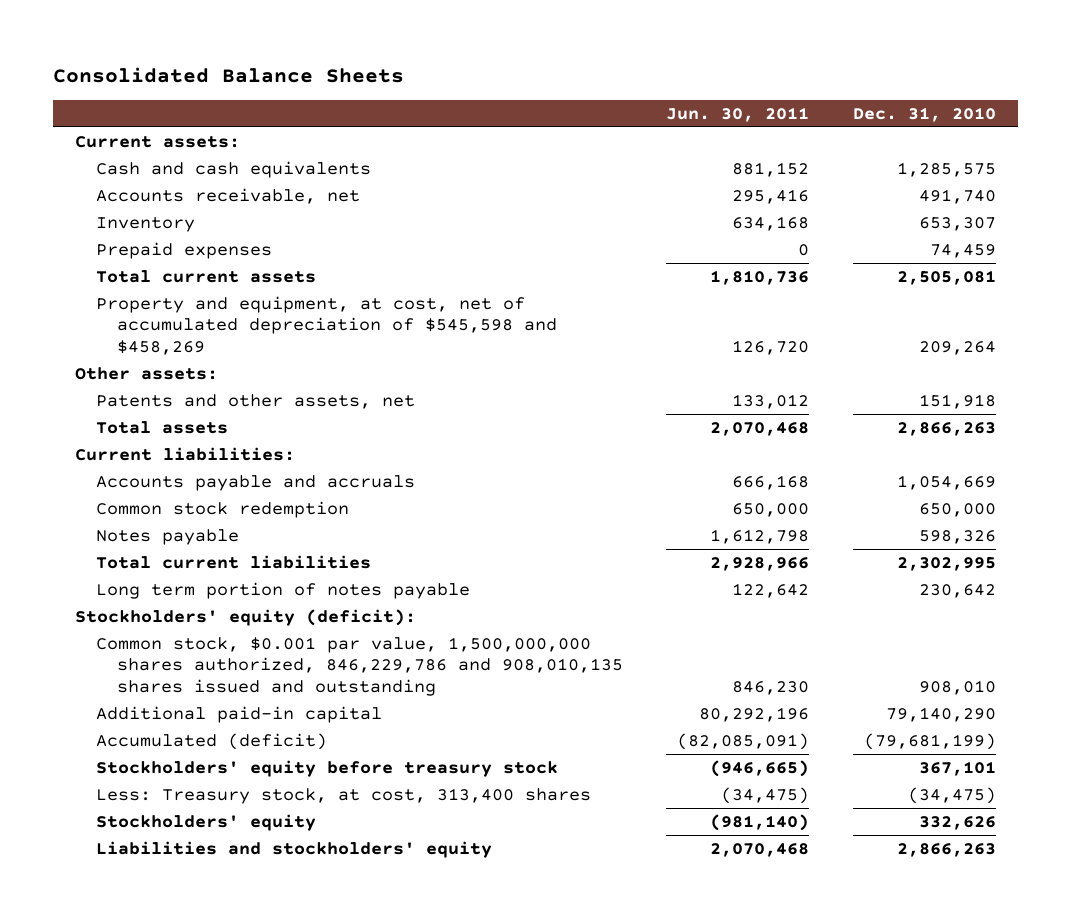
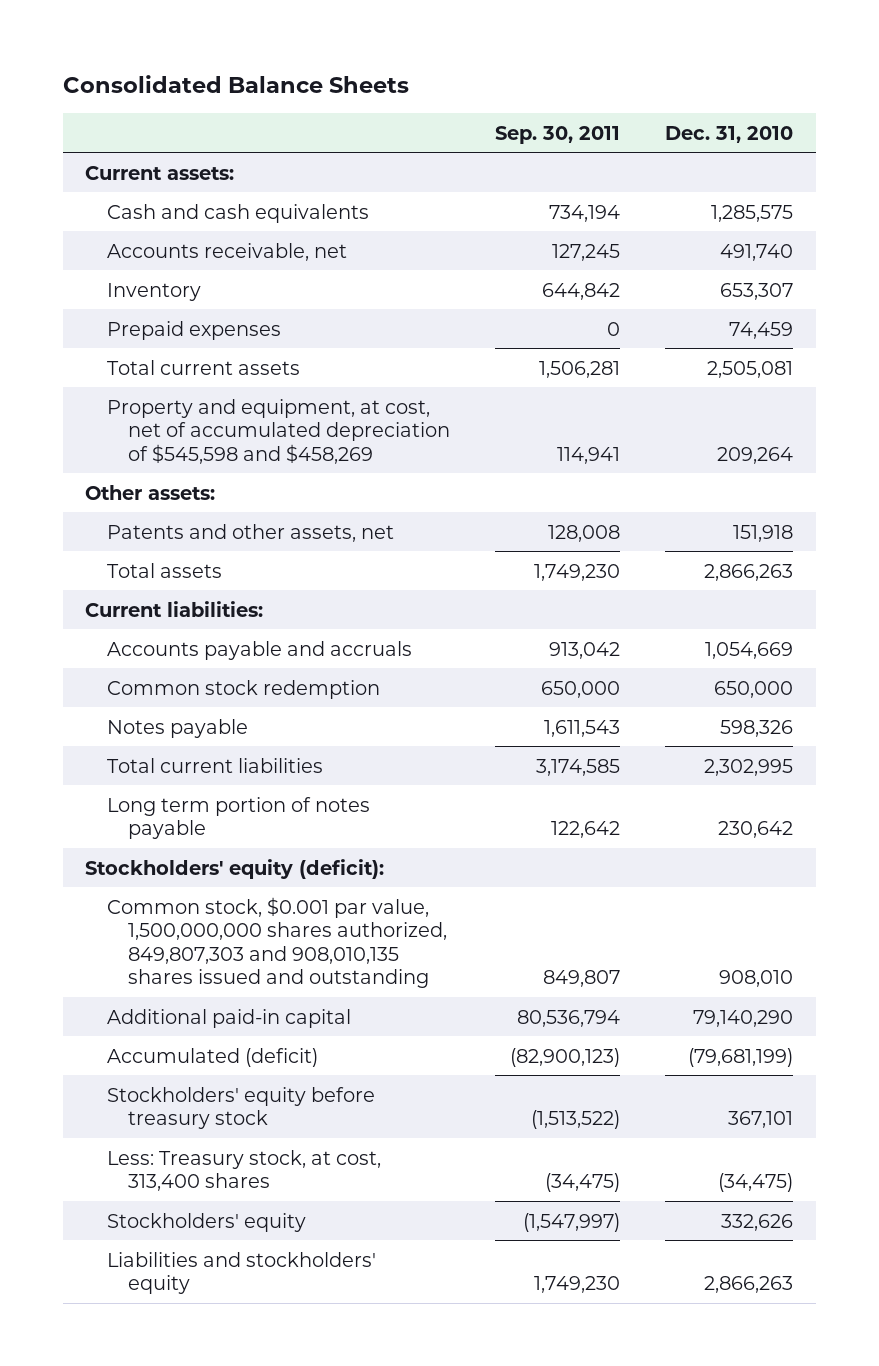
[666,106,810,122] Jun. 30, 2011 -> none
none -> [495,125,621,144] Sep. 30, 2011
[95,636,623,696] Common stock, $0.001 par value, 1,500,000,000 shares authorized, 846,229,786 and 908,010,135 shares issued and outstanding -> [106,896,448,989] Common stock, $0.001 par value, 1,500,000,000 shares authorized, 849,807,303 and 908,010,135 shares issued and outstanding

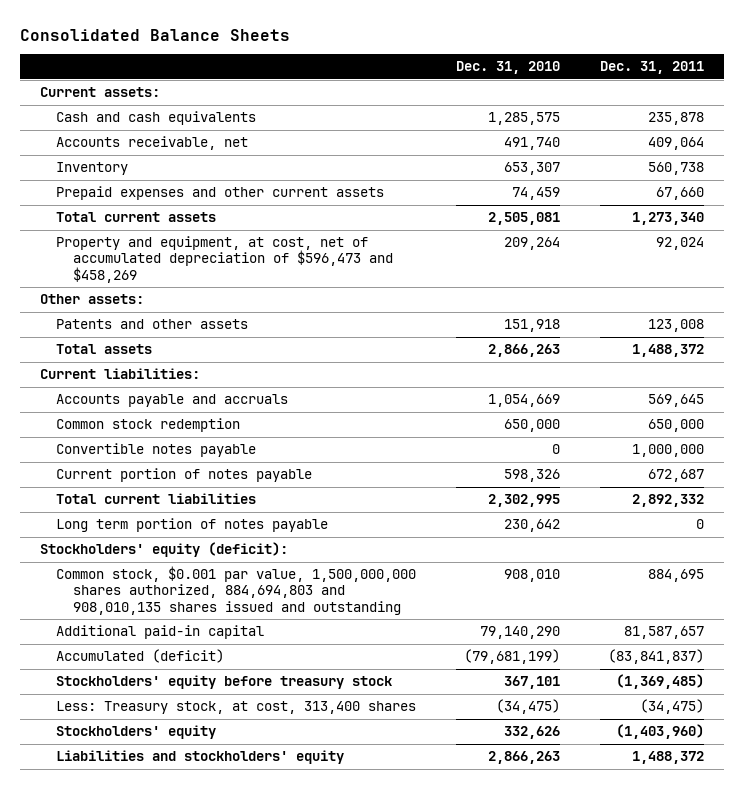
[495,125,621,144] Sep. 30, 2011 -> none
none -> [600,61,705,75] Dec. 31, 2011
[106,320,281,340] Prepaid expenses -> [56,186,385,201] Prepaid expenses and other current assets
[106,398,451,464] Property and equipment, at cost, net of accumulated depreciation of $545,598 and $458,269 -> [56,236,394,283] Property and equipment, at cost, net of accumulated depreciation of $596,473 and $458,269
[106,523,394,542] Patents and other assets, net -> [56,319,249,330] Patents and other assets
none -> [56,443,257,458] Convertible notes payable
[106,718,248,738] Notes payable -> [56,468,313,483] Current portion of notes payable
[106,896,448,989] Common stock, $0.001 par value, 1,500,000,000 shares authorized, 849,807,303 and 908,010,135 shares issued and outstanding -> [56,566,417,615] Common stock, $0.001 par value, 1,500,000,000 shares authorized, 884,694,803 and 908,010,135 shares issued and outstanding

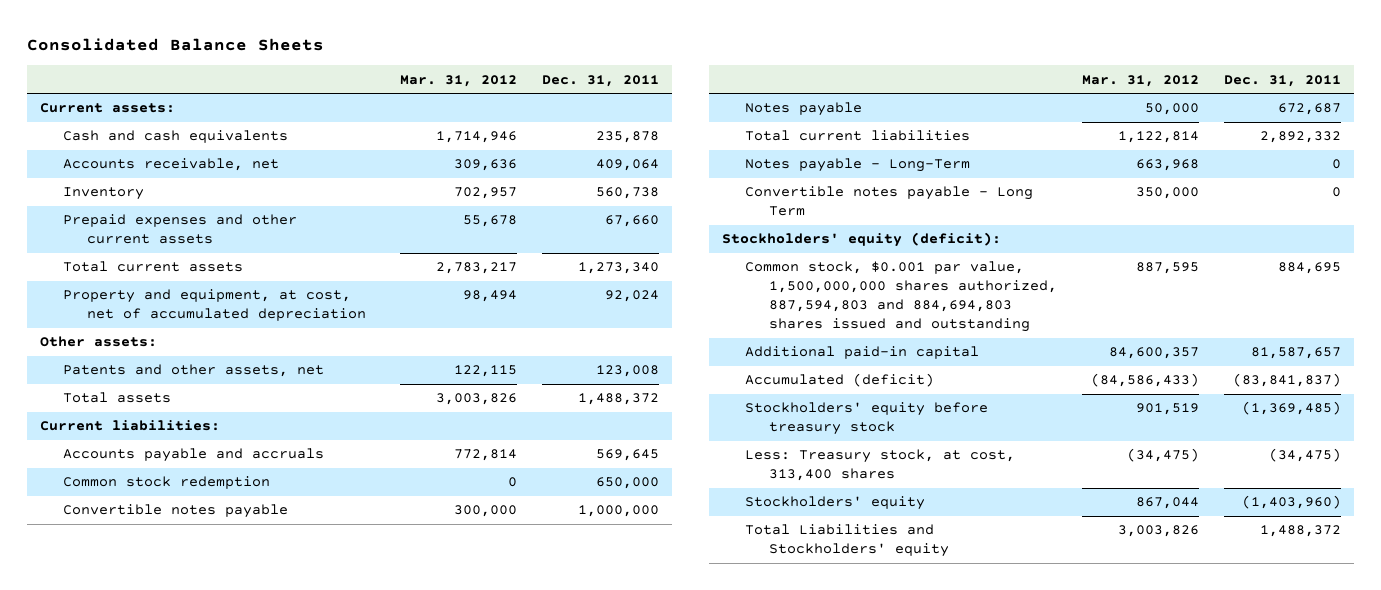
[456,61,561,75] Dec. 31, 2010 -> none
none -> [400,74,518,87] Mar. 31, 2012
[56,236,394,283] Property and equipment, at cost, net of accumulated depreciation of $596,473 and $458,269 -> [63,289,367,322] Property and equipment, at cost, net of accumulated depreciation
[56,319,249,330] Patents and other assets -> [63,364,325,378] Patents and other assets, net
[56,468,313,483] Current portion of notes payable -> [745,102,863,117] Notes payable
none -> [745,158,971,173] Notes payable - Long-Term
[56,518,329,533] Long term portion of notes payable -> [745,186,1034,217] Convertible notes payable - Long Term
[56,566,417,615] Common stock, $0.001 par value, 1,500,000,000 shares authorized, 884,694,803 and 908,010,135 shares issued and outstanding -> [745,261,1058,333] Common stock, $0.001 par value, 1,500,000,000 shares authorized, 887,594,803 and 884,694,803 shares issued and outstanding
[56,750,345,765] Liabilities and stockholders' equity -> [745,524,950,558] Total Liabilities and Stockholders' equity

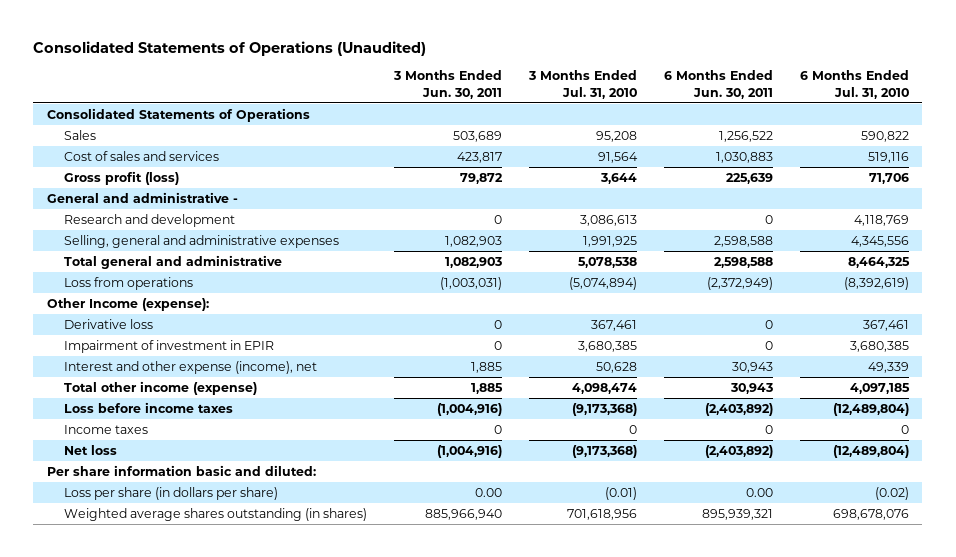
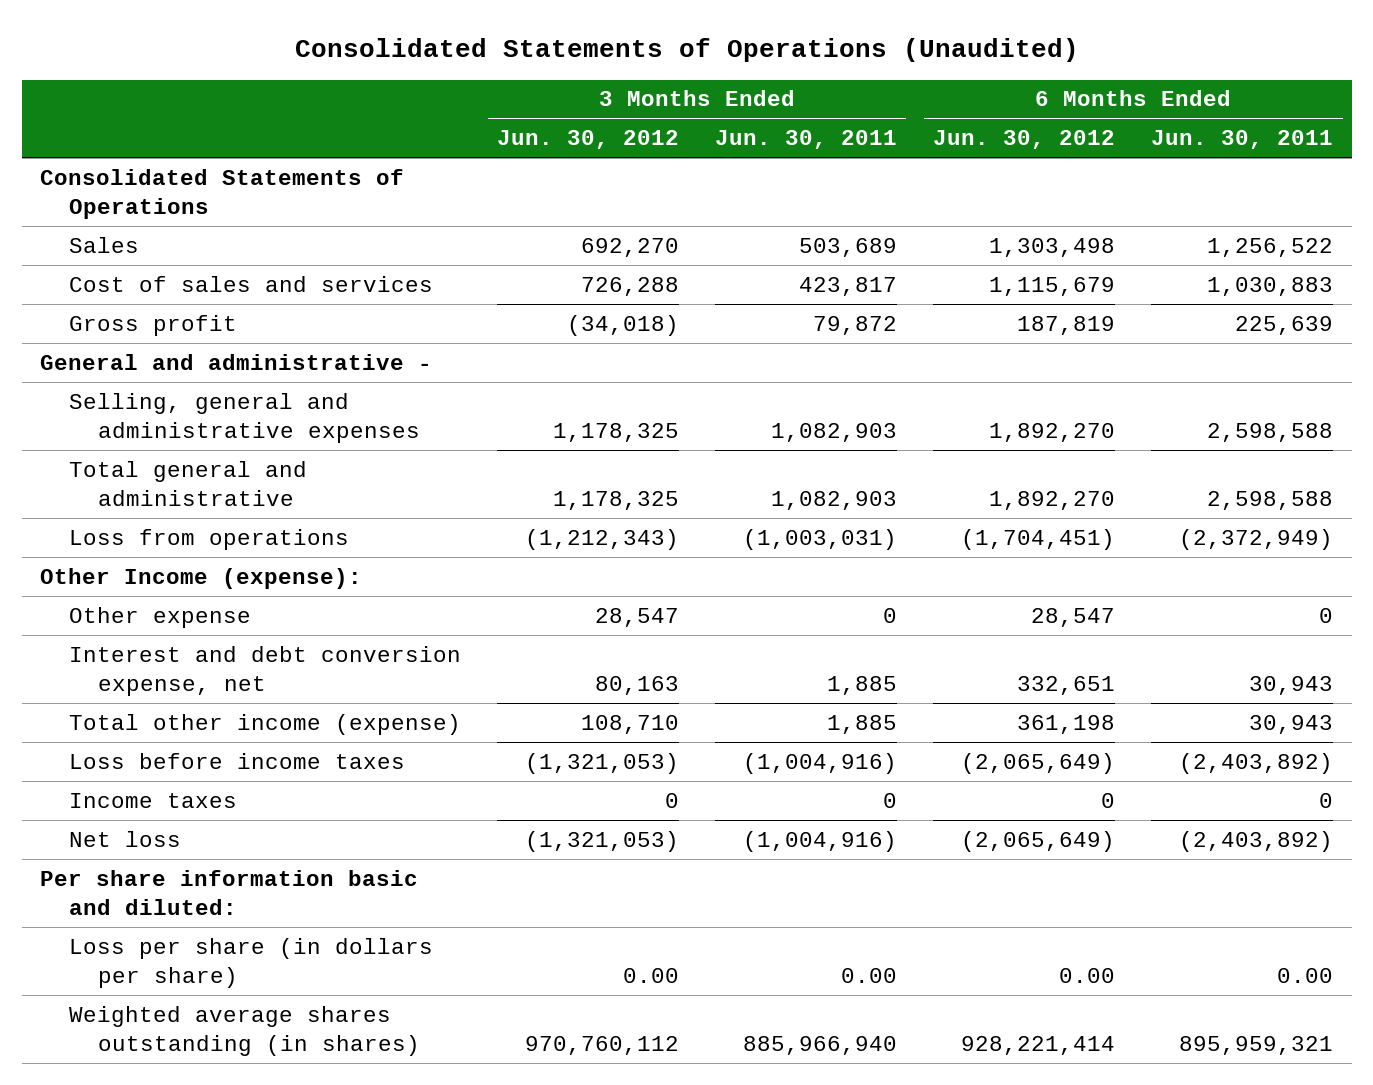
[528,70,638,99] 3 Months Ended Jul. 31, 2010 -> none
[799,70,909,99] 6 Months Ended Jul. 31, 2010 -> none
none -> [497,130,680,150] Jun. 30, 2012
none -> [933,130,1116,150] Jun. 30, 2012
[64,171,180,186] Gross profit (loss) -> [68,314,237,336] Gross profit
[64,214,236,228] Research and development -> none
[64,319,154,330] Derivative loss -> none
[64,340,275,354] Impairment of investment in EPIR -> none
none -> [68,606,251,628] Other expense
[64,361,318,375] Interest and other expense (income), net -> [68,645,461,697] Interest and debt conversion expense, net
[701,509,773,521] 895,939,321 -> [1179,1036,1334,1056] 895,959,321

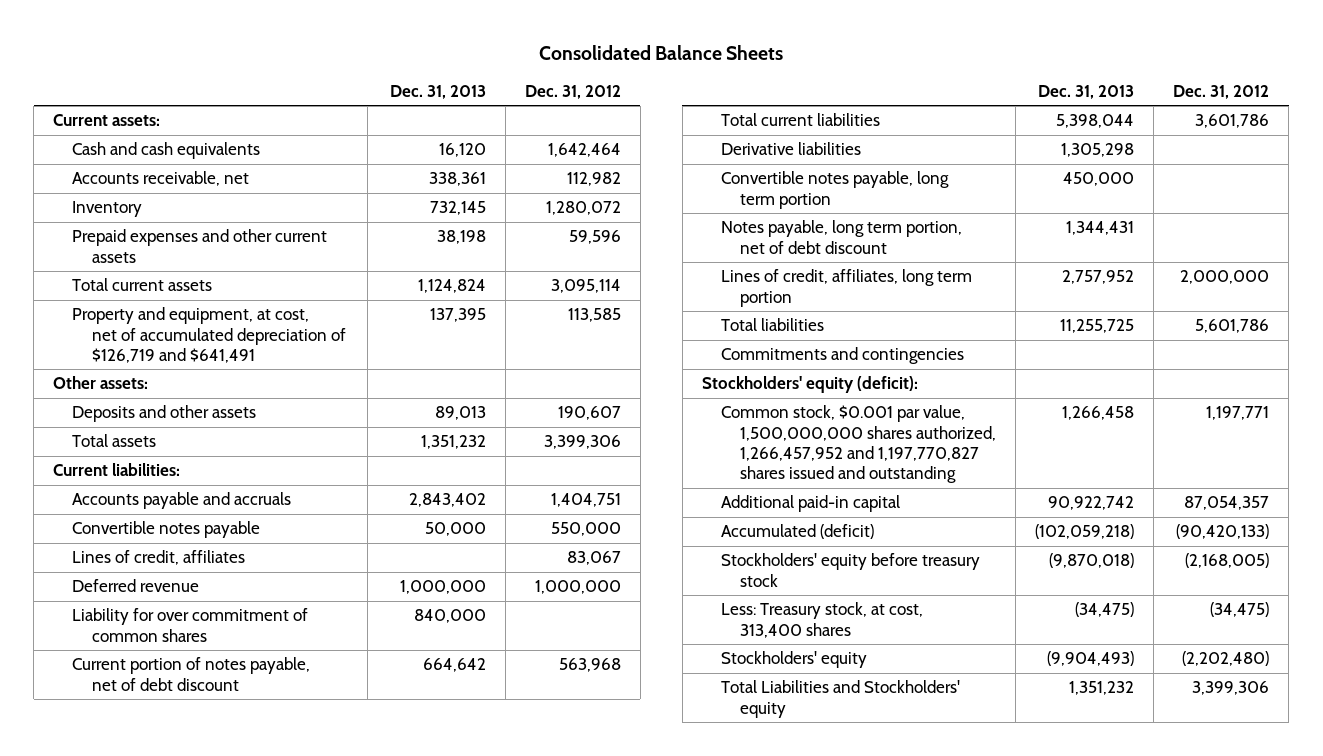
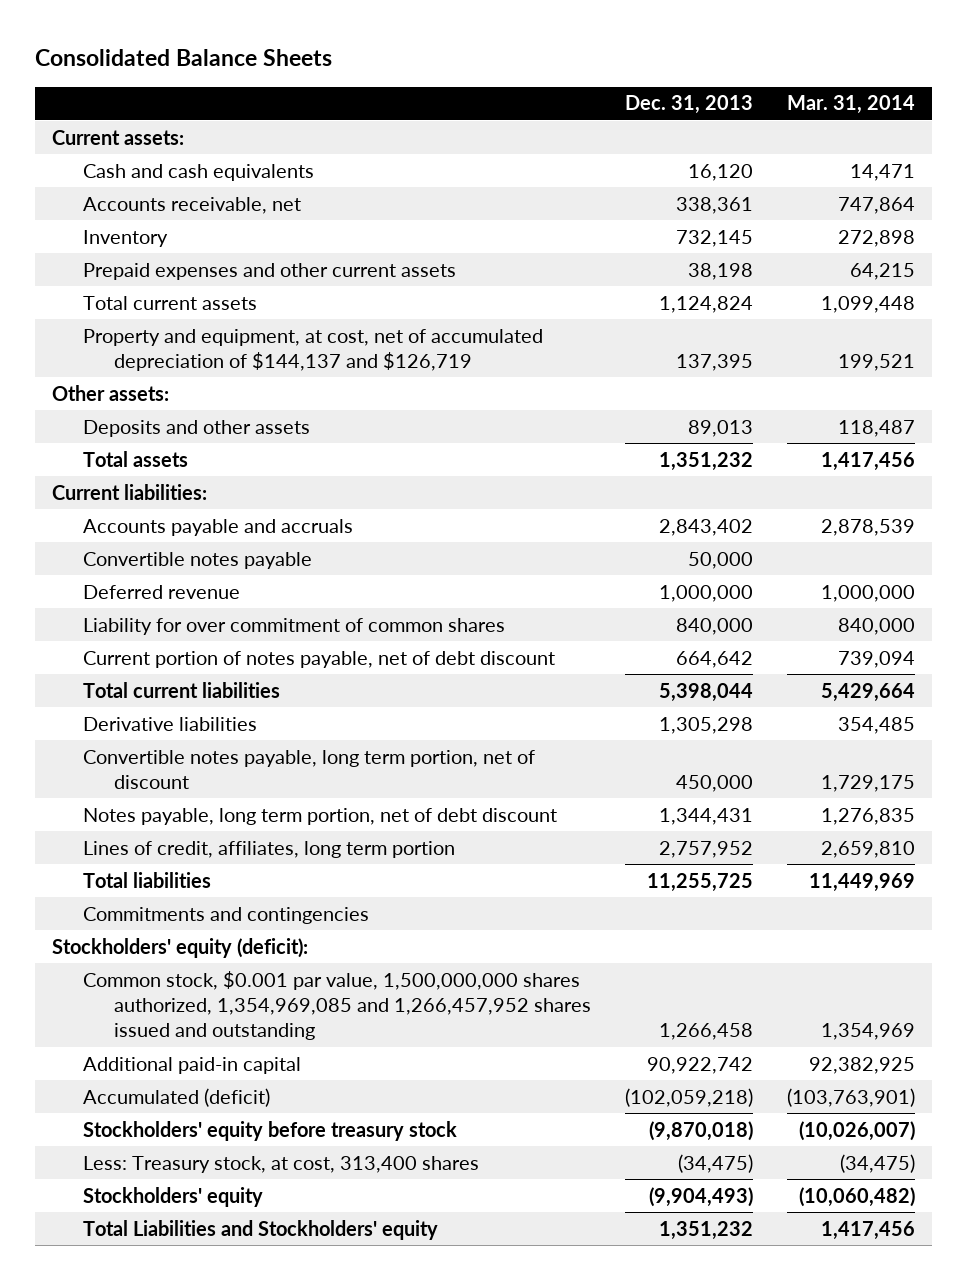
[524,84,621,99] Dec. 31, 2012 -> none
none -> [786,95,915,115] Mar. 31, 2014
[72,307,346,363] Property and equipment, at cost, net of accumulated depreciation of $126,719 and $641,491 -> [82,328,543,372] Property and equipment, at cost, net of accumulated depreciation of $144,137 and $126,719
[72,550,246,566] Lines of credit, affiliates -> none
[721,171,950,209] Convertible notes payable, long term portion -> [82,749,535,790] Convertible notes payable, long term portion, net of discount
[721,405,997,484] Common stock, $0.001 par value, 1,500,000,000 shares authorized, 1,266,457,952 and 1,197,770,827 shares issued and outstanding -> [82,970,591,1041] Common stock, $0.001 par value, 1,500,000,000 shares authorized, 1,354,969,085 and 1,266,457,952 shares issued and outstanding

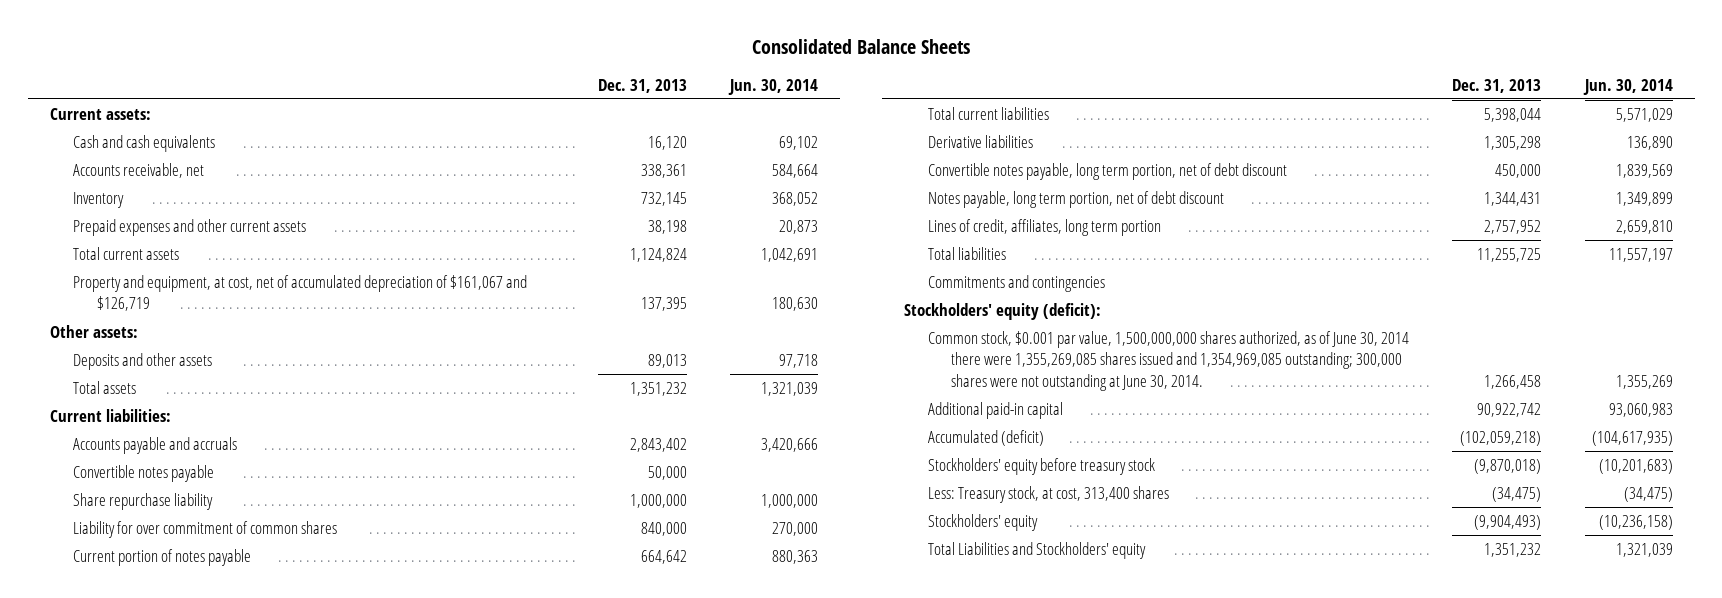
[786,95,915,115] Mar. 31, 2014 -> none
none -> [728,78,819,95] Jun. 30, 2014
[82,328,543,372] Property and equipment, at cost, net of accumulated depreciation of $144,137 and $126,719 -> [73,275,528,312] Property and equipment, at cost, net of accumulated depreciation of $161,067 and $126,719
[82,584,240,599] Deferred revenue -> none
none -> [73,493,214,511] Share repurchase liability
[82,650,555,668] Current portion of notes payable, net of debt discount -> [73,549,252,567] Current portion of notes payable
[82,749,535,790] Convertible notes payable, long term portion, net of discount -> [927,163,1287,181] Convertible notes payable, long term portion, net of debt discount
[82,970,591,1041] Common stock, $0.001 par value, 1,500,000,000 shares authorized, 1,354,969,085 and 1,266,457,952 shares issued and outstanding -> [927,331,1409,391] Common stock, $0.001 par value, 1,500,000,000 shares authorized, as of June 30, 2014 there were 1,355,269,085 shares issued and 1,354,969,085 outstanding; 300,000 shares were not outstanding at June 30, 2014.

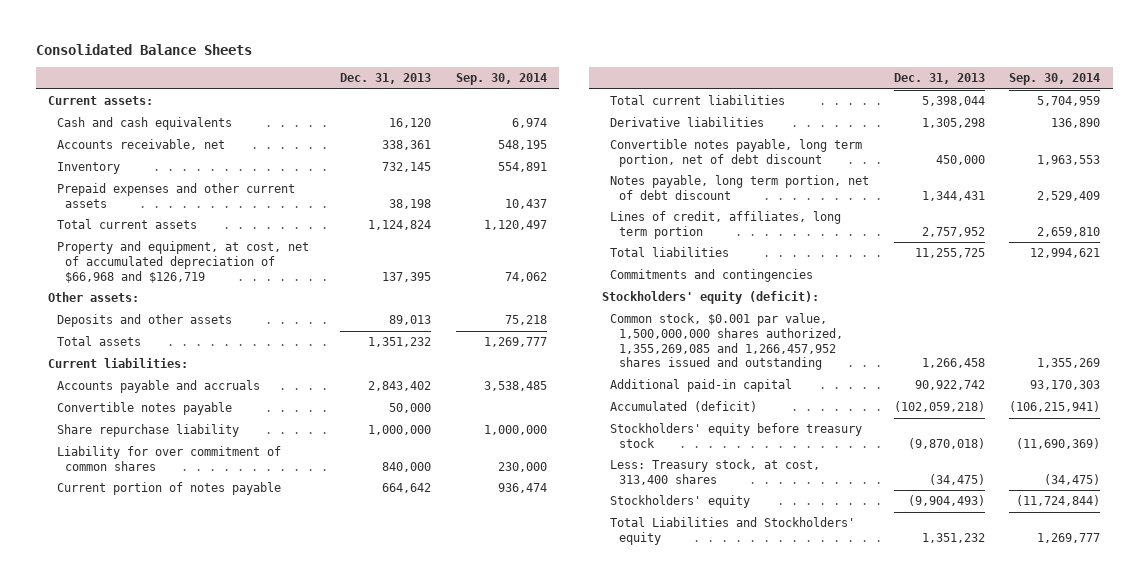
[728,78,819,95] Jun. 30, 2014 -> none
none -> [455,73,547,86] Sep. 30, 2014
[73,275,528,312] Property and equipment, at cost, net of accumulated depreciation of $161,067 and $126,719 -> [56,241,309,283] Property and equipment, at cost, net of accumulated depreciation of $66,968 and $126,719
[927,331,1409,391] Common stock, $0.001 par value, 1,500,000,000 shares authorized, as of June 30, 2014 there were 1,355,269,085 shares issued and 1,354,969,085 outstanding; 300,000 shares were not outstanding at June 30, 2014. -> [610,313,843,371] Common stock, $0.001 par value, 1,500,000,000 shares authorized, 1,355,269,085 and 1,266,457,952 shares issued and outstanding

